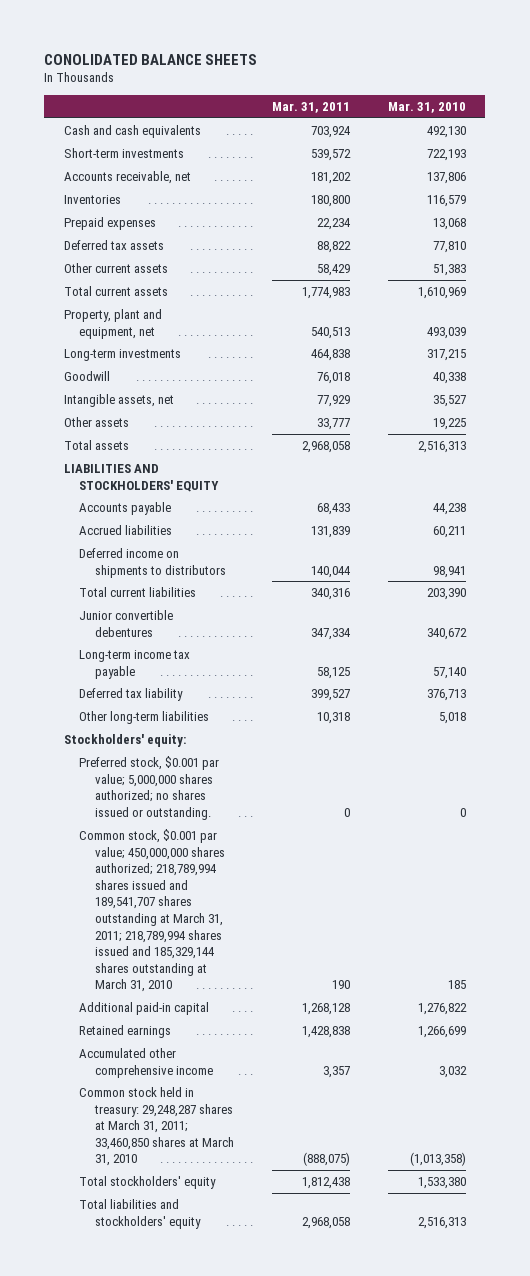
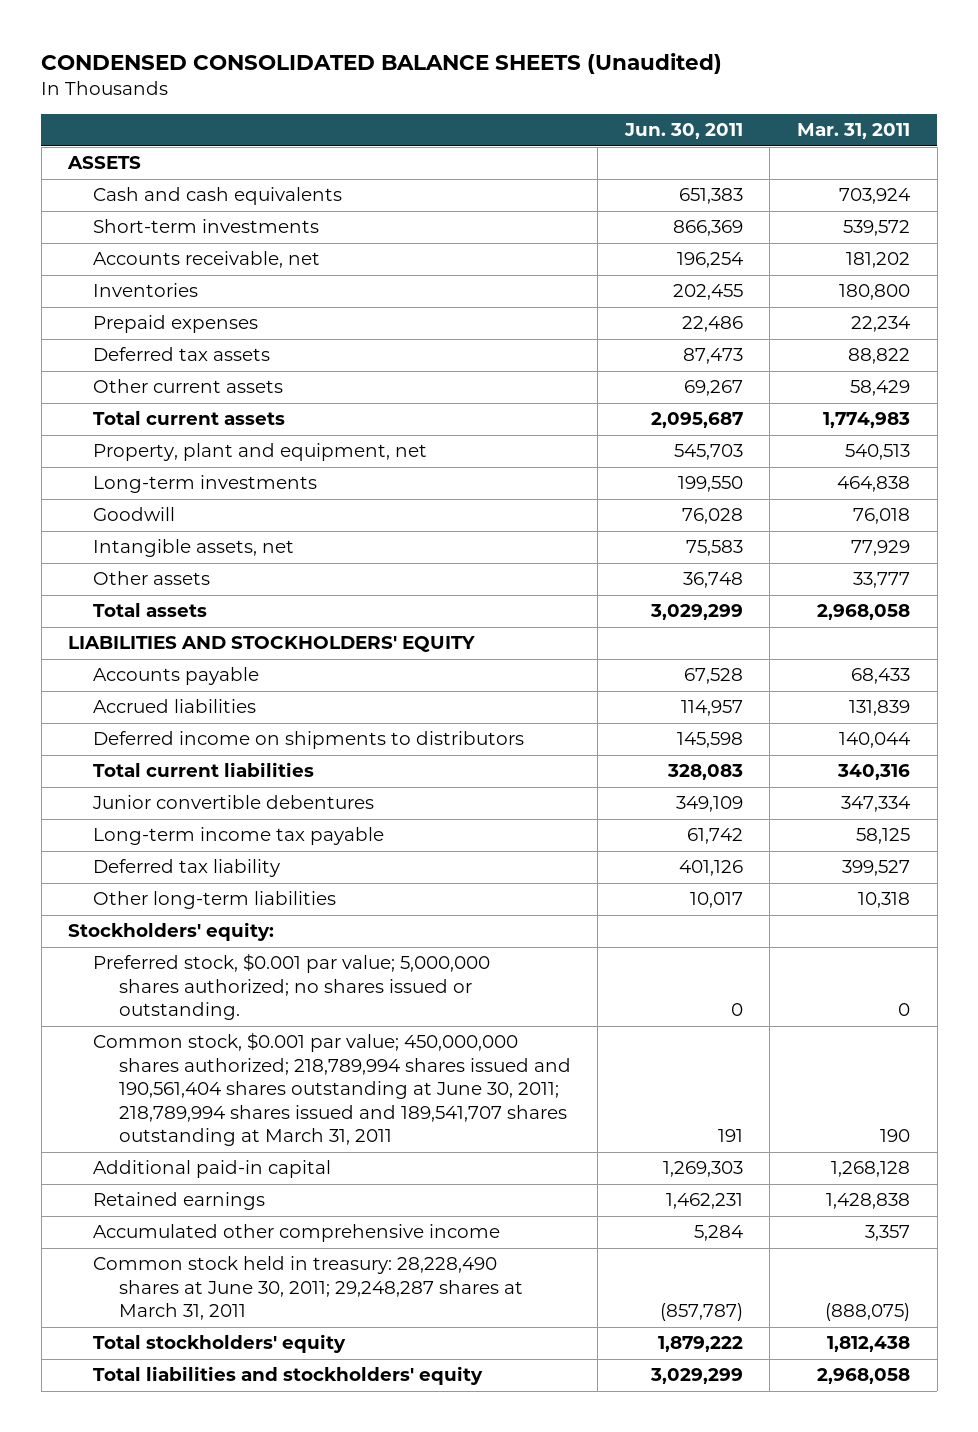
[44,53,258,65] CONOLIDATED BALANCE SHEETS -> [41,53,723,75] CONDENSED CONSOLIDATED BALANCE SHEETS (Unaudited)
[388,102,467,114] Mar. 31, 2010 -> none
none -> [623,123,743,140] Jun. 30, 2011
none -> [67,156,142,170] ASSETS
[79,828,225,993] Common stock, $0.001 par value; 450,000,000 shares authorized; 218,789,994 shares issued and 189,541,707 shares outstanding at March 31, 2011; 218,789,994 shares issued and 185,329,144 shares outstanding at March 31, 2010 -> [93,1032,571,1147] Common stock, $0.001 par value; 450,000,000 shares authorized; 218,789,994 shares issued and 190,561,404 shares outstanding at June 30, 2011; 218,789,994 shares issued and 189,541,707 shares outstanding at March 31, 2011
[79,1086,234,1167] Common stock held in treasury: 29,248,287 shares at March 31, 2011; 33,460,850 shares at March 31, 2010 -> [93,1256,523,1321] Common stock held in treasury: 28,228,490 shares at June 30, 2011; 29,248,287 shares at March 31, 2011

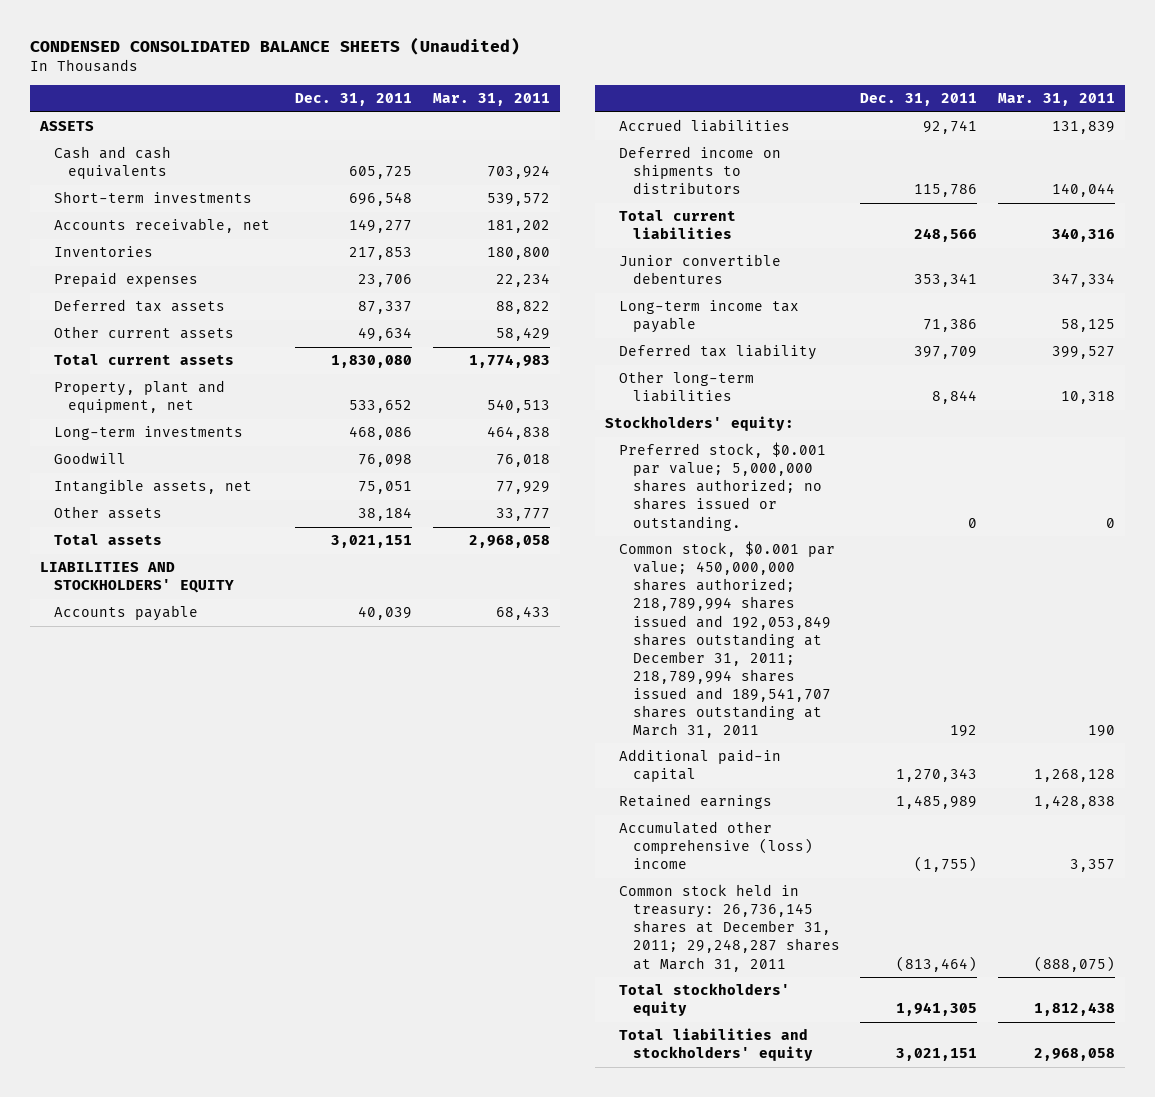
[623,123,743,140] Jun. 30, 2011 -> none
none -> [295,93,413,107] Dec. 31, 2011
[93,1032,571,1147] Common stock, $0.001 par value; 450,000,000 shares authorized; 218,789,994 shares issued and 190,561,404 shares outstanding at June 30, 2011; 218,789,994 shares issued and 189,541,707 shares outstanding at March 31, 2011 -> [619,541,836,738] Common stock, $0.001 par value; 450,000,000 shares authorized; 218,789,994 shares issued and 192,053,849 shares outstanding at December 31, 2011; 218,789,994 shares issued and 189,541,707 shares outstanding at March 31, 2011
[93,1224,501,1243] Accumulated other comprehensive income -> [619,821,813,870] Accumulated other comprehensive (loss) income
[93,1256,523,1321] Common stock held in treasury: 28,228,490 shares at June 30, 2011; 29,248,287 shares at March 31, 2011 -> [619,884,840,972] Common stock held in treasury: 26,736,145 shares at December 31, 2011; 29,248,287 shares at March 31, 2011

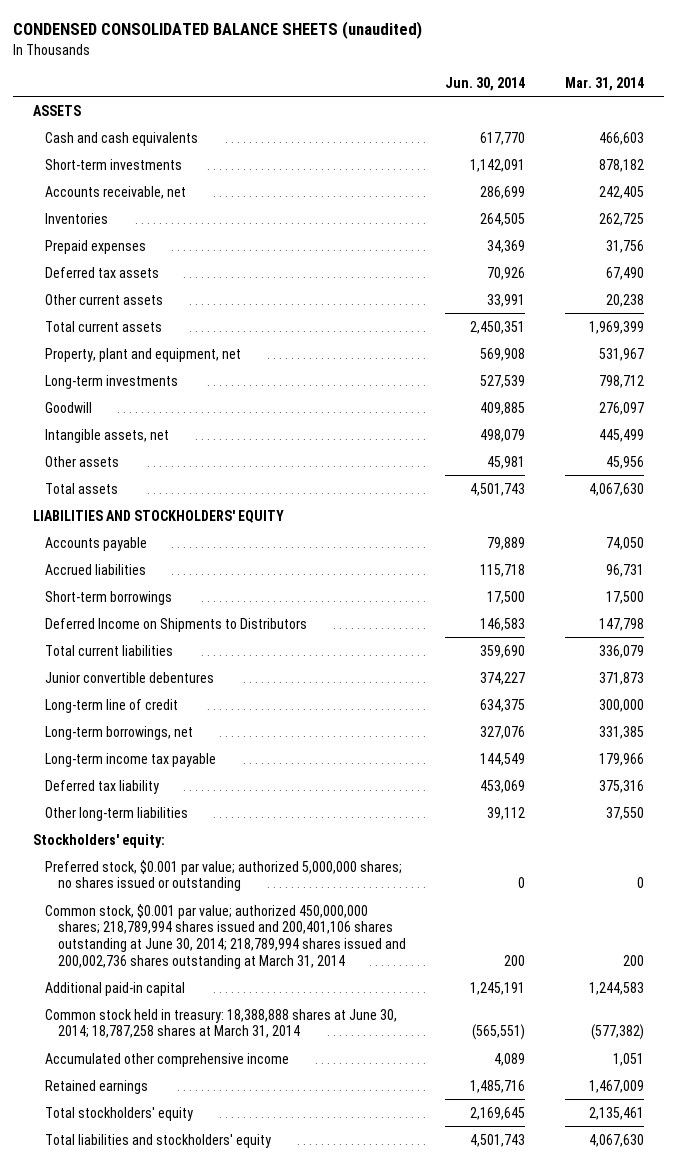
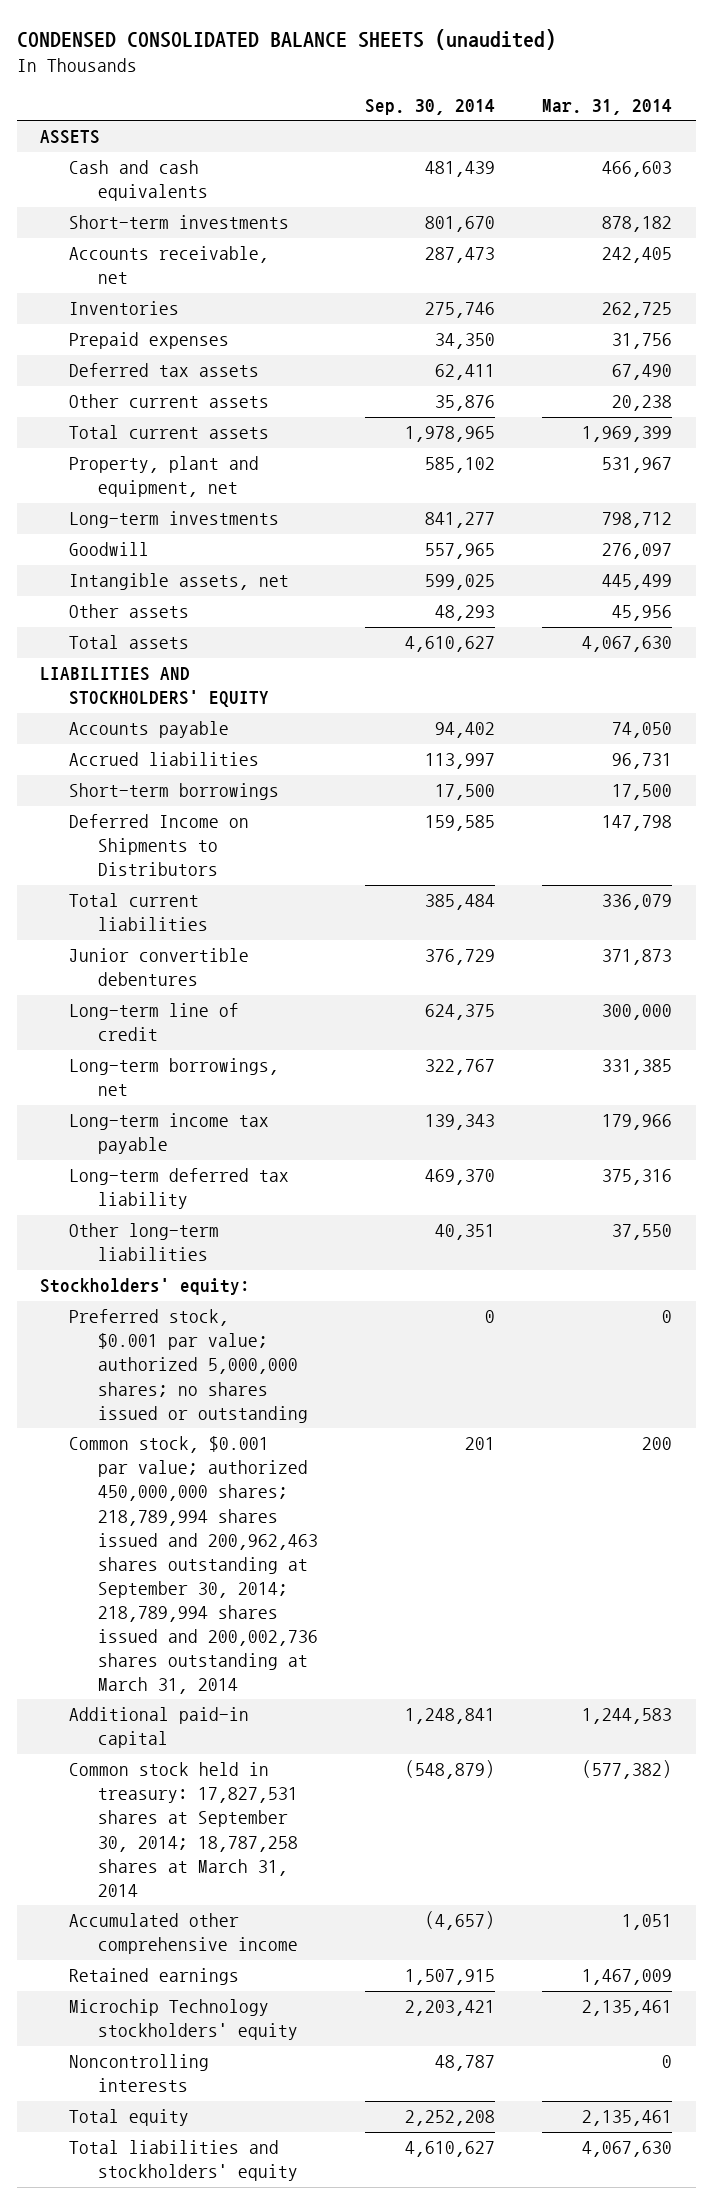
[445,76,526,91] Jun. 30, 2014 -> none
none -> [365,98,496,115] Sep. 30, 2014
[45,779,160,794] Deferred tax liability -> [69,1168,290,1210] Long-term deferred tax liability
[45,903,406,969] Common stock, $0.001 par value; authorized 450,000,000 shares; 218,789,994 shares issued and 200,401,106 shares outstanding at June 30, 2014; 218,789,994 shares issued and 200,002,736 shares outstanding at March 31, 2014 -> [69,1436,319,1695] Common stock, $0.001 par value; authorized 450,000,000 shares; 218,789,994 shares issued and 200,962,463 shares outstanding at September 30, 2014; 218,789,994 shares issued and 200,002,736 shares outstanding at March 31, 2014
[45,1008,398,1039] Common stock held in treasury: 18,388,888 shares at June 30, 2014; 18,787,258 shares at March 31, 2014 -> [69,1762,299,1897] Common stock held in treasury: 17,827,531 shares at September 30, 2014; 18,787,258 shares at March 31, 2014
[45,1106,194,1121] Total stockholders' equity -> [69,1999,299,2041] Microchip Technology stockholders' equity
none -> [69,2054,210,2093] Noncontrolling interests
none -> [69,2109,190,2127] Total equity

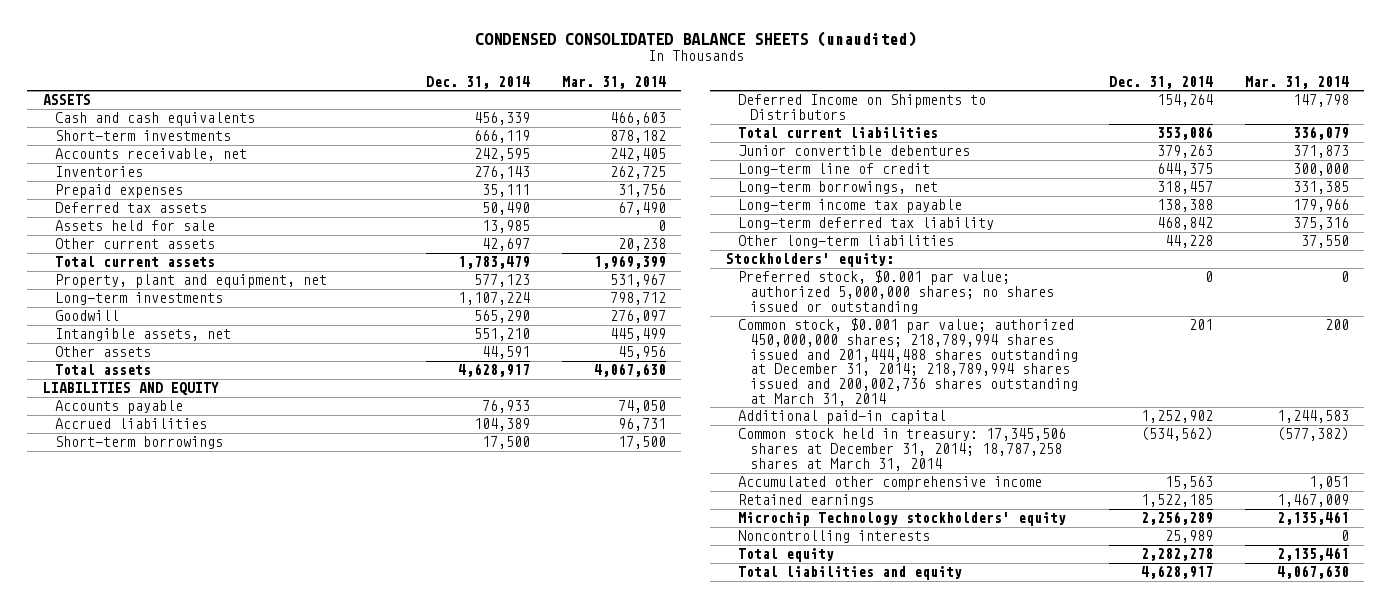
[365,98,496,115] Sep. 30, 2014 -> none
none -> [426,75,531,89] Dec. 31, 2014
none -> [54,220,215,232] Assets held for sale
[40,667,270,708] LIABILITIES AND STOCKHOLDERS' EQUITY -> [42,382,219,396] LIABILITIES AND EQUITY
[69,1436,319,1695] Common stock, $0.001 par value; authorized 450,000,000 shares; 218,789,994 shares issued and 200,962,463 shares outstanding at September 30, 2014; 218,789,994 shares issued and 200,002,736 shares outstanding at March 31, 2014 -> [737,318,1079,406] Common stock, $0.001 par value; authorized 450,000,000 shares; 218,789,994 shares issued and 201,444,488 shares outstanding at December 31, 2014; 218,789,994 shares issued and 200,002,736 shares outstanding at March 31, 2014
[69,1762,299,1897] Common stock held in treasury: 17,827,531 shares at September 30, 2014; 18,787,258 shares at March 31, 2014 -> [737,428,1066,471] Common stock held in treasury: 17,345,506 shares at December 31, 2014; 18,787,258 shares at March 31, 2014
[69,2140,299,2182] Total liabilities and stockholders' equity -> [737,566,962,581] Total liabilities and equity

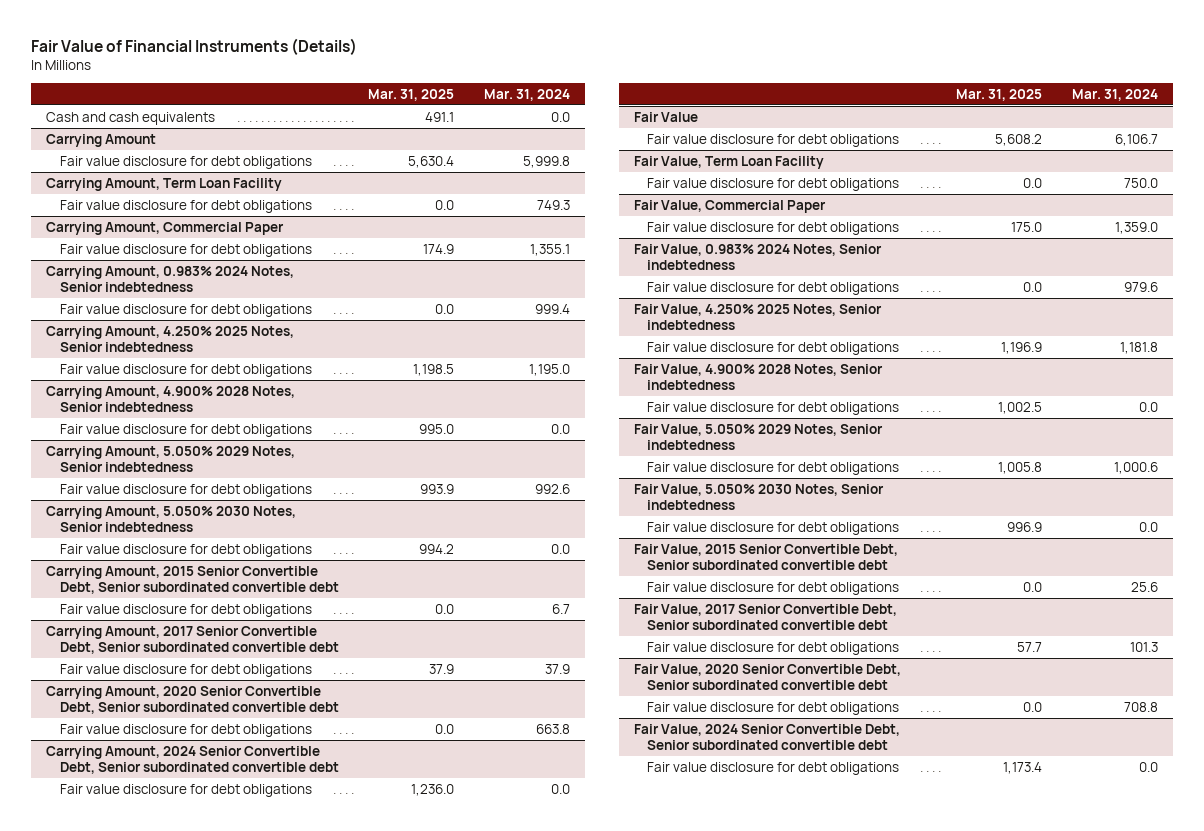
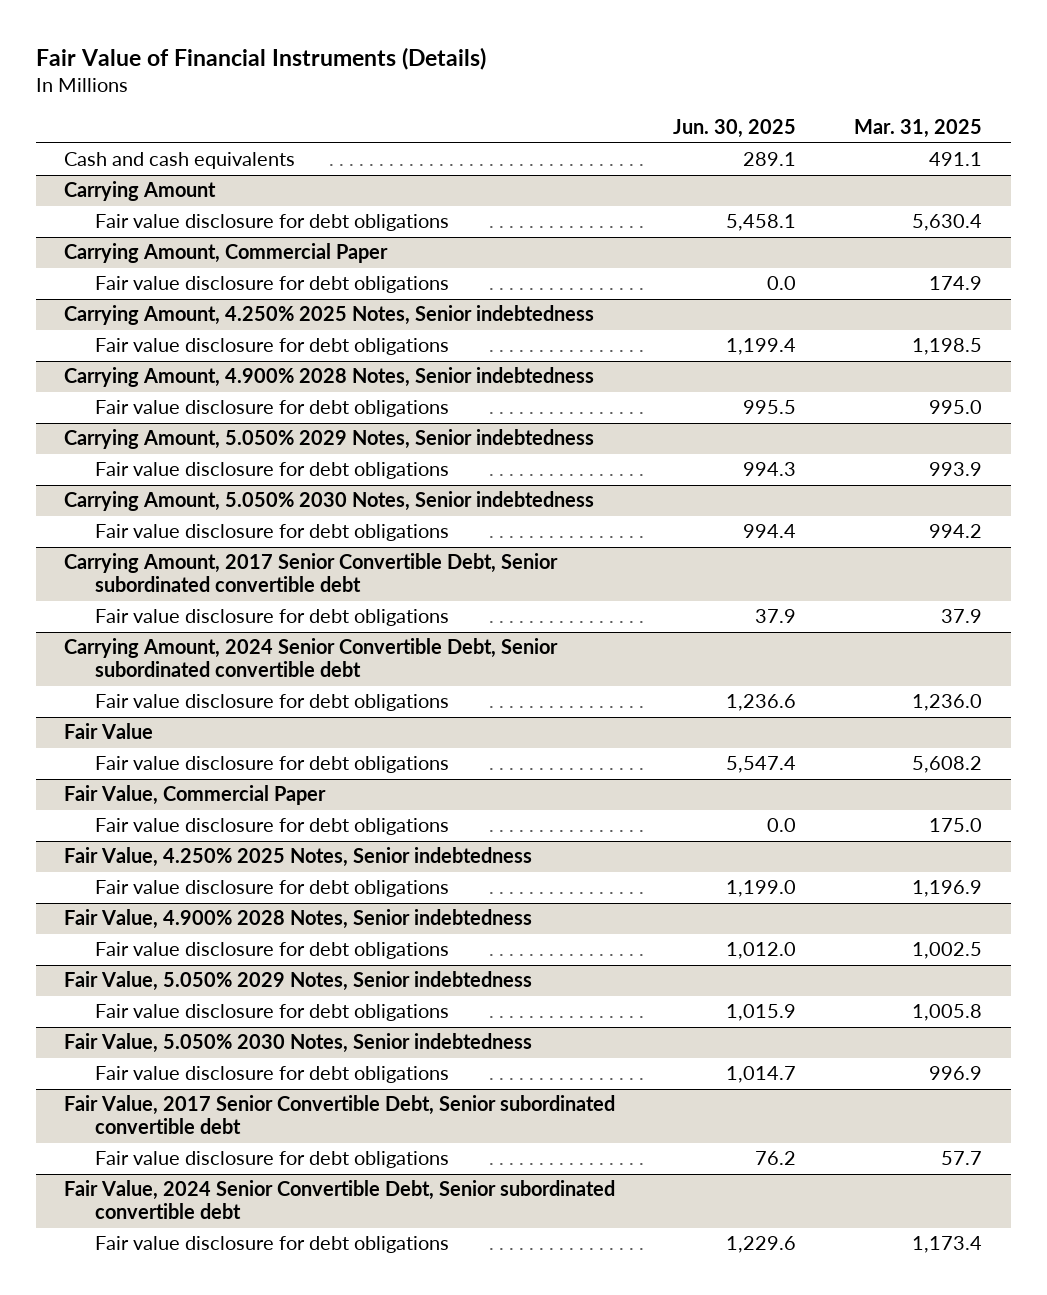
[484,88,571,101] Mar. 31, 2024 -> none
none -> [673,119,797,139] Jun. 30, 2025
[45,177,282,191] Carrying Amount, Term Loan Facility -> none
[59,199,312,213] Fair value disclosure for debt obligations -> none
[45,265,294,293] Carrying Amount, 0.983% 2024 Notes, Senior indebtedness -> none
[59,303,312,317] Fair value disclosure for debt obligations -> none
[45,565,339,595] Carrying Amount, 2015 Senior Convertible Debt, Senior subordinated convertible debt -> none
[59,603,312,617] Fair value disclosure for debt obligations -> none
[45,685,339,715] Carrying Amount, 2020 Senior Convertible Debt, Senior subordinated convertible debt -> none
[59,723,312,737] Fair value disclosure for debt obligations -> none
[633,155,824,169] Fair Value, Term Loan Facility -> none
[647,177,900,191] Fair value disclosure for debt obligations -> none
[633,243,882,271] Fair Value, 0.983% 2024 Notes, Senior indebtedness -> none
[647,281,900,295] Fair value disclosure for debt obligations -> none
[633,543,898,571] Fair Value, 2015 Senior Convertible Debt, Senior subordinated convertible debt -> none
[647,581,900,595] Fair value disclosure for debt obligations -> none
[633,663,901,691] Fair Value, 2020 Senior Convertible Debt, Senior subordinated convertible debt -> none
[647,701,900,715] Fair value disclosure for debt obligations -> none

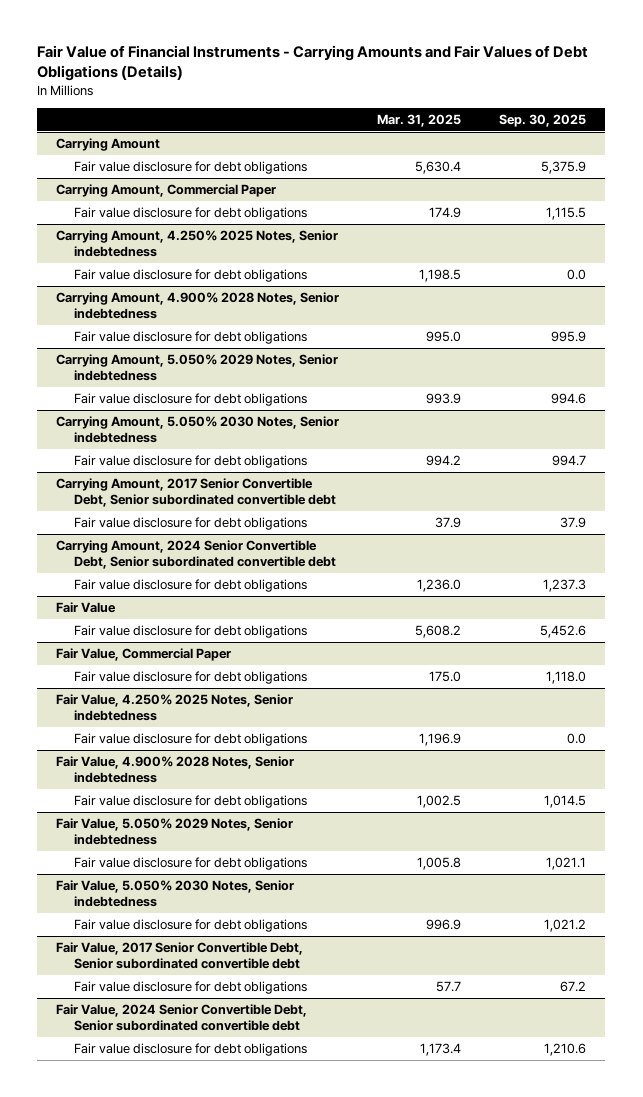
[35,46,486,70] Fair Value of Financial Instruments (Details) -> [37,45,589,82] Fair Value of Financial Instruments - Carrying Amounts and Fair Values of Debt Obligations (Details)
[673,119,797,139] Jun. 30, 2025 -> none
none -> [499,113,587,127] Sep. 30, 2025
[64,152,296,170] Cash and cash equivalents -> none

